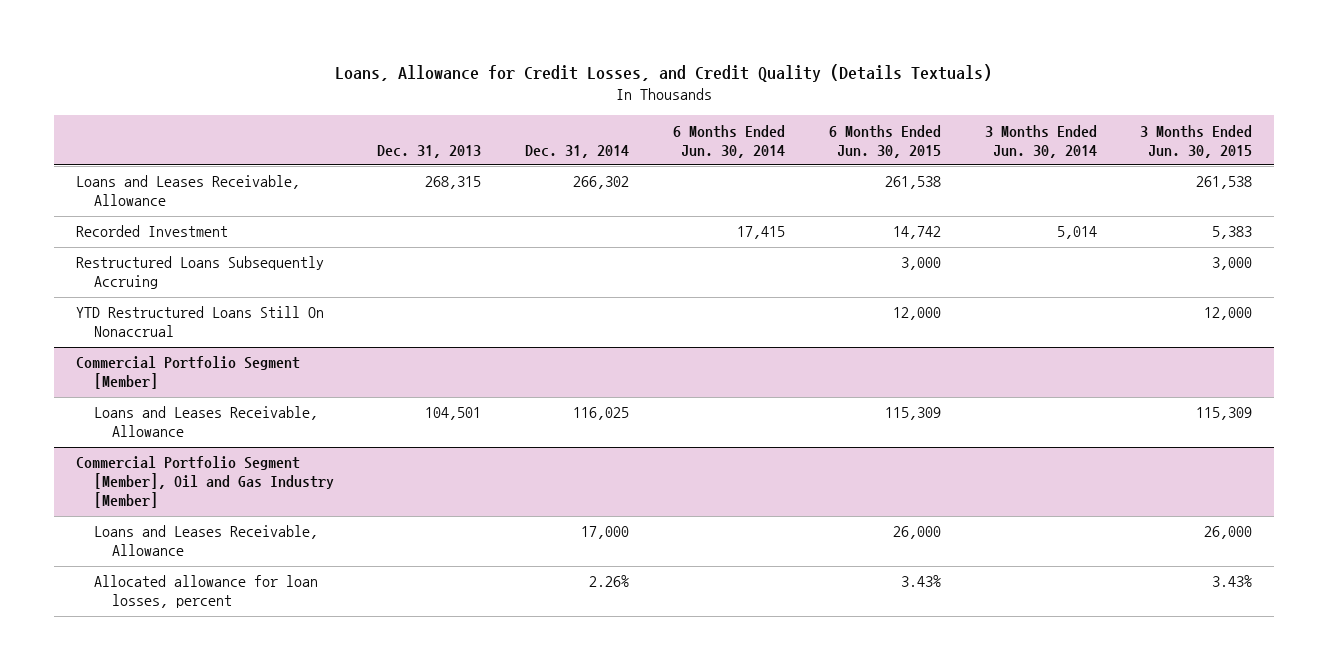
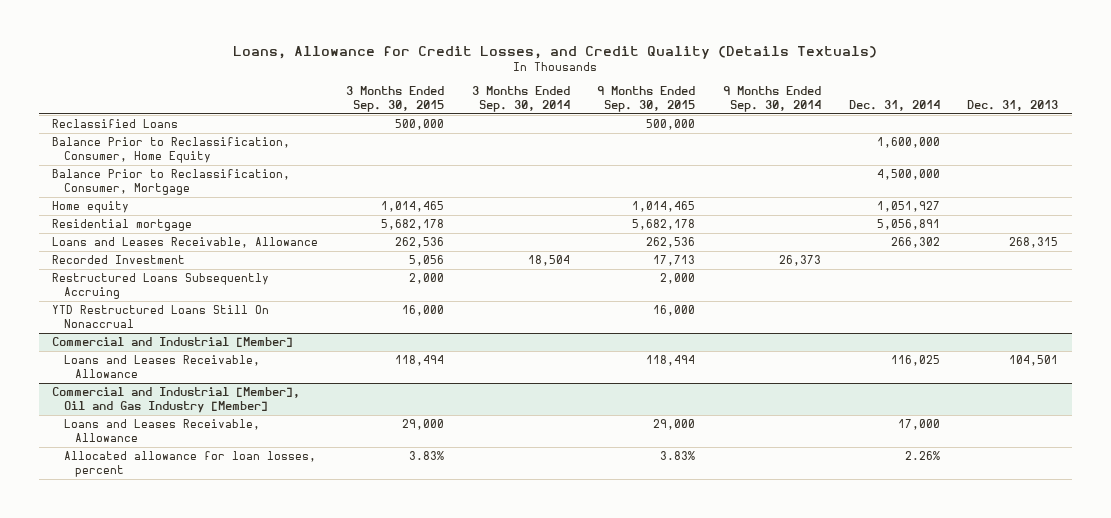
[672,124,785,158] 6 Months Ended Jun. 30, 2014 -> none
[828,124,941,158] 6 Months Ended Jun. 30, 2015 -> none
[984,124,1097,158] 3 Months Ended Jun. 30, 2014 -> none
[1140,124,1253,158] 3 Months Ended Jun. 30, 2015 -> none
none -> [346,86,445,113] 3 Months Ended Sep. 30, 2015
none -> [471,86,570,113] 3 Months Ended Sep. 30, 2014
none -> [597,86,696,113] 9 Months Ended Sep. 30, 2015
none -> [722,86,821,113] 9 Months Ended Sep. 30, 2014
none -> [52,119,179,129] Reclassified Loans
none -> [52,137,291,163] Balance Prior to Reclassification, Consumer, Home Equity
none -> [52,169,291,195] Balance Prior to Reclassification, Consumer, Mortgage
none -> [52,201,130,214] Home equity
none -> [52,219,193,232] Residential mortgage
[75,356,300,390] Commercial Portfolio Segment [Member] -> [52,337,294,348] Commercial and Industrial [Member]
[75,456,334,509] Commercial Portfolio Segment [Member], Oil and Gas Industry [Member] -> [52,387,301,413] Commercial and Industrial [Member], Oil and Gas Industry [Member]

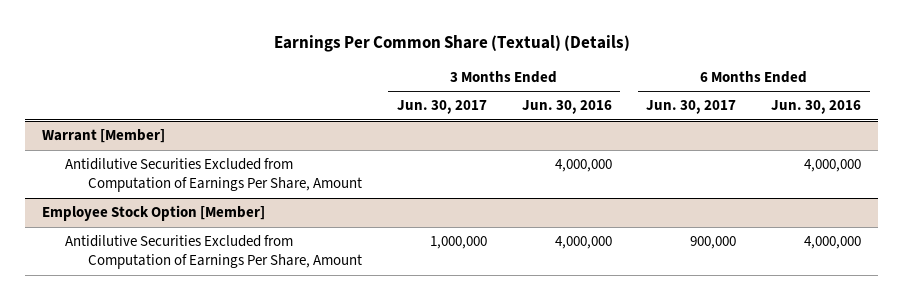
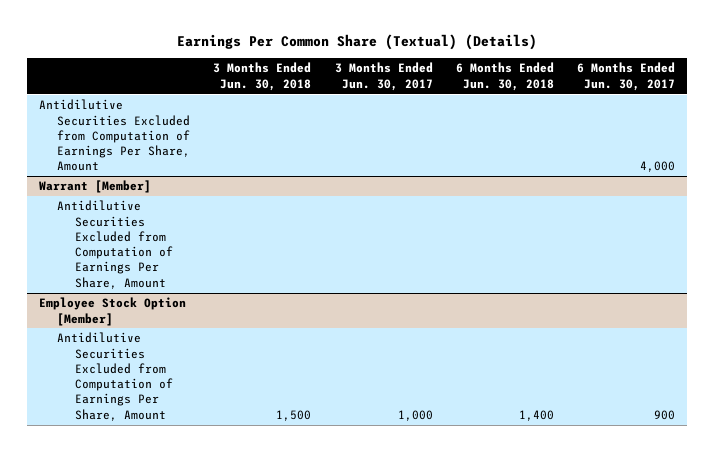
[521,100,612,115] Jun. 30, 2016 -> none
[770,100,861,115] Jun. 30, 2016 -> none
none -> [213,62,312,91] 3 Months Ended Jun. 30, 2018
none -> [456,62,555,91] 6 Months Ended Jun. 30, 2018
none -> [39,99,190,172] Antidilutive Securities Excluded from Computation of Earnings Per Share, Amount
[430,236,488,250] 1,000,000 -> [397,409,433,421] 1,000
[690,236,737,250] 900,000 -> [654,409,676,420] 900

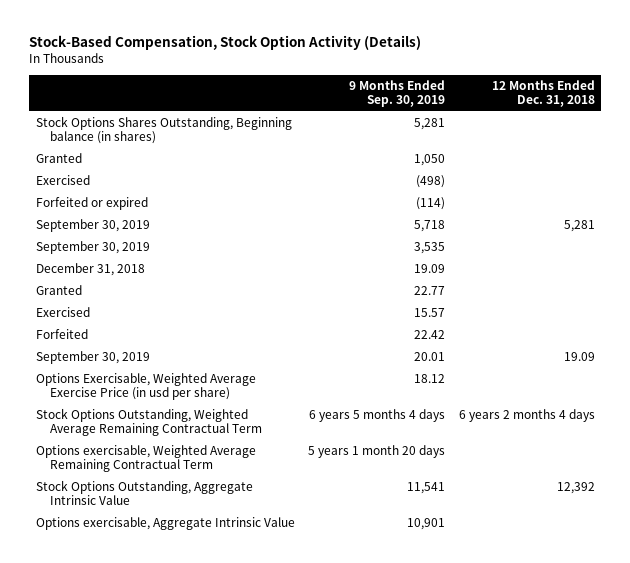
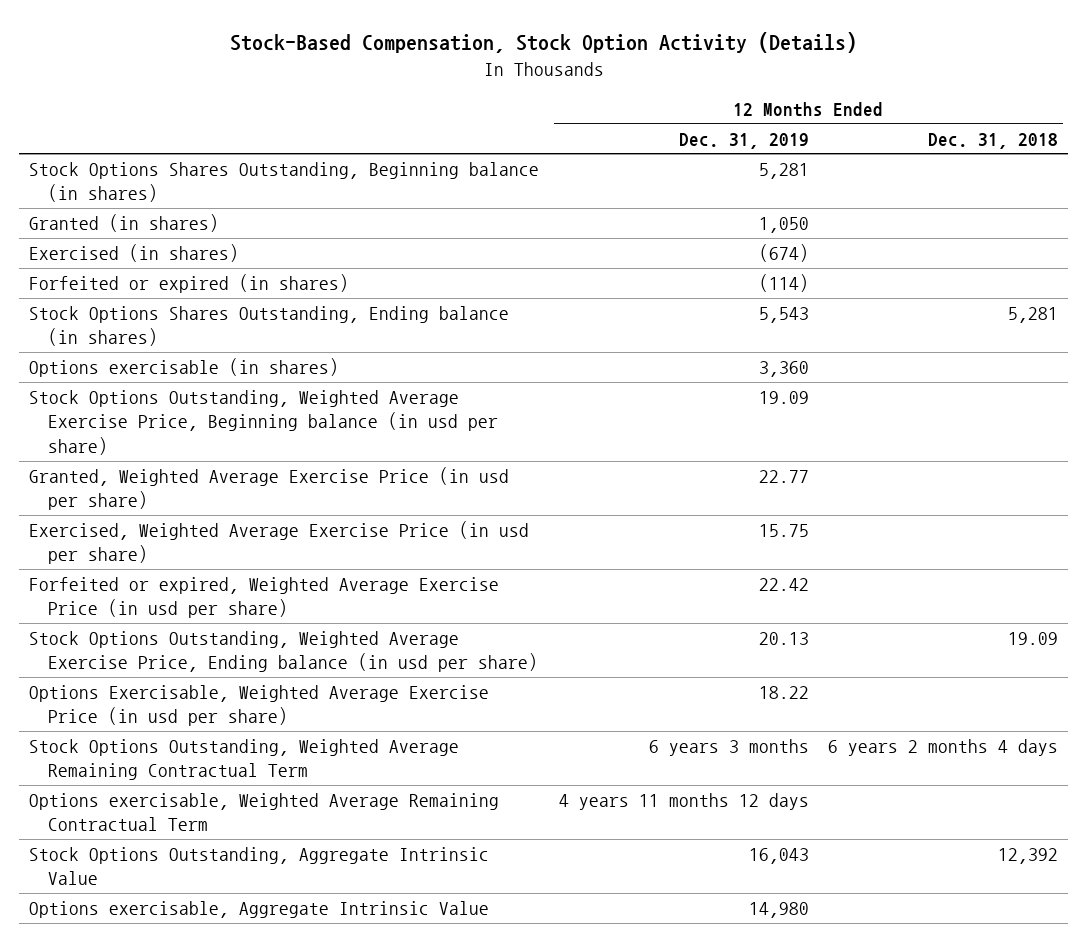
[349,80,446,107] 9 Months Ended Sep. 30, 2019 -> none
none -> [678,132,809,149] Dec. 31, 2019
[35,153,82,164] Granted -> [29,213,220,232] Granted (in shares)
[35,175,90,186] Exercised -> [29,243,240,262] Exercised (in shares)
[35,197,148,211] Forfeited or expired -> [29,273,350,293] Forfeited or expired (in shares)
[35,219,150,233] September 30, 2019 -> [29,305,510,347] Stock Options Shares Outstanding, Ending balance (in shares)
[35,241,150,255] September 30, 2019 -> [29,357,340,377] Options exercisable (in shares)
[35,263,145,277] December 31, 2018 -> [29,389,498,455] Stock Options Outstanding, Weighted Average Exercise Price, Beginning balance (in usd per share)
[35,285,82,296] Granted -> [29,466,510,511] Granted, Weighted Average Exercise Price (in usd per share)
[35,307,90,318] Exercised -> [29,520,530,565] Exercised, Weighted Average Exercise Price (in usd per share)
[35,329,88,340] Forfeited -> [29,576,500,619] Forfeited or expired, Weighted Average Exercise Price (in usd per share)
[35,351,150,365] September 30, 2019 -> [29,630,538,673] Stock Options Outstanding, Weighted Average Exercise Price, Ending balance (in usd per share)

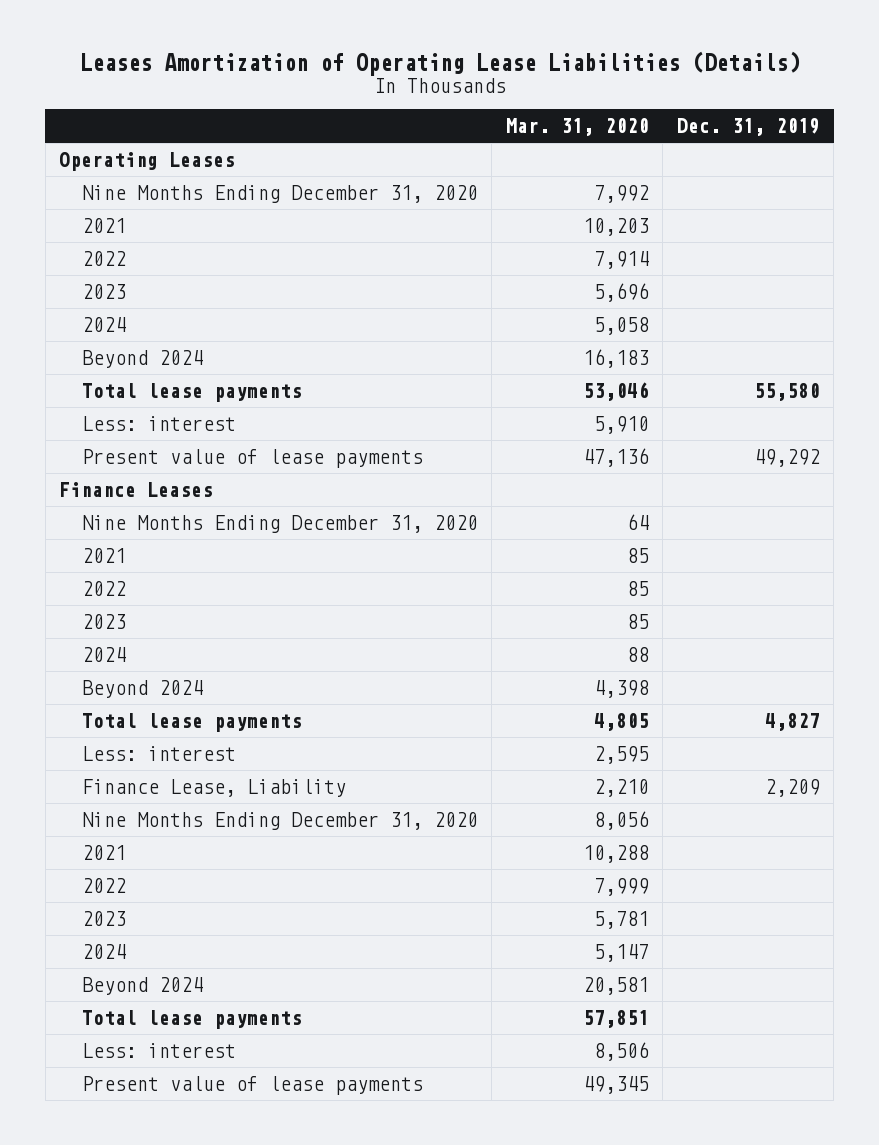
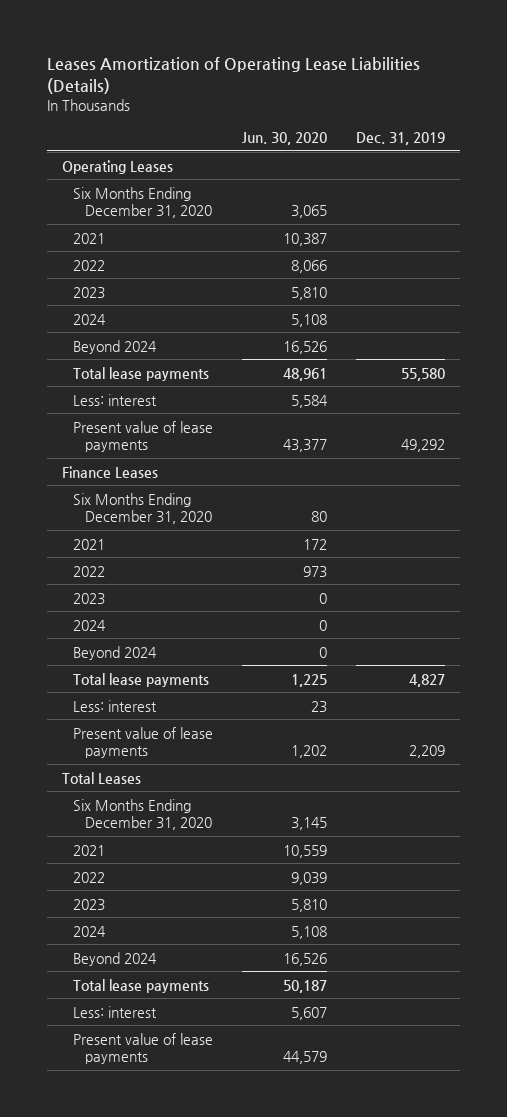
[505,117,649,136] Mar. 31, 2020 -> none
none -> [242,132,328,146] Jun. 30, 2020
[81,185,478,204] Nine Months Ending December 31, 2020 -> [73,186,213,219] Six Months Ending December 31, 2020
[81,515,478,534] Nine Months Ending December 31, 2020 -> [73,492,213,525] Six Months Ending December 31, 2020
[81,779,346,798] Finance Lease, Liability -> [73,726,214,759] Present value of lease payments
none -> [61,771,141,784] Total Leases
[81,812,478,831] Nine Months Ending December 31, 2020 -> [73,798,213,831] Six Months Ending December 31, 2020

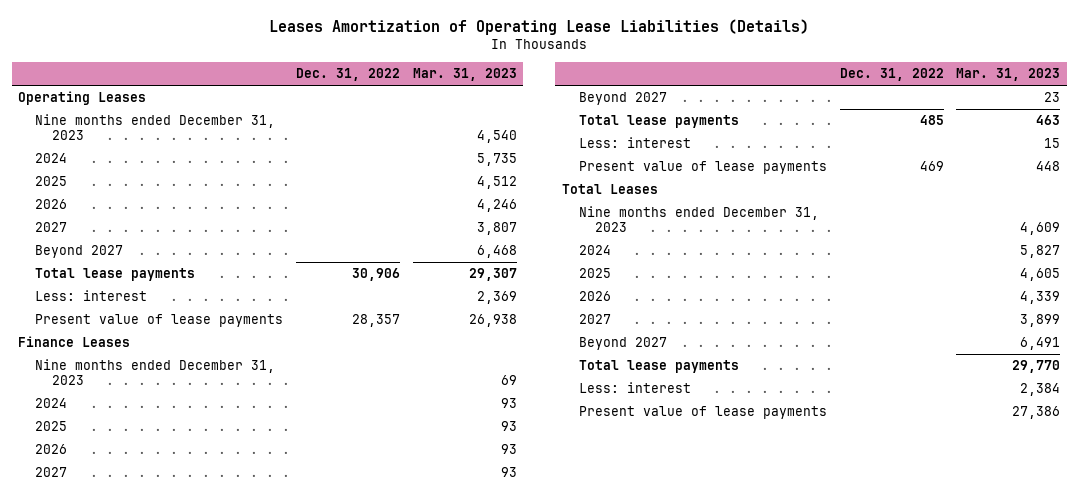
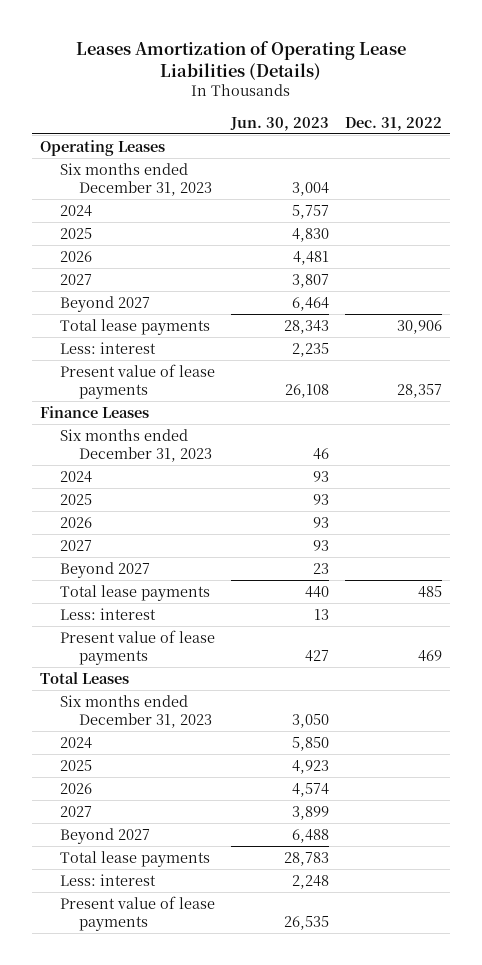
[412,68,517,82] Mar. 31, 2023 -> none
none -> [229,116,329,131] Jun. 30, 2023
[35,114,276,141] Nine months ended December 31, 2023 -> [59,162,212,196] Six months ended December 31, 2023
[35,359,276,386] Nine months ended December 31, 2023 -> [59,428,212,462] Six months ended December 31, 2023
[578,206,819,233] Nine months ended December 31, 2023 -> [59,694,212,728] Six months ended December 31, 2023

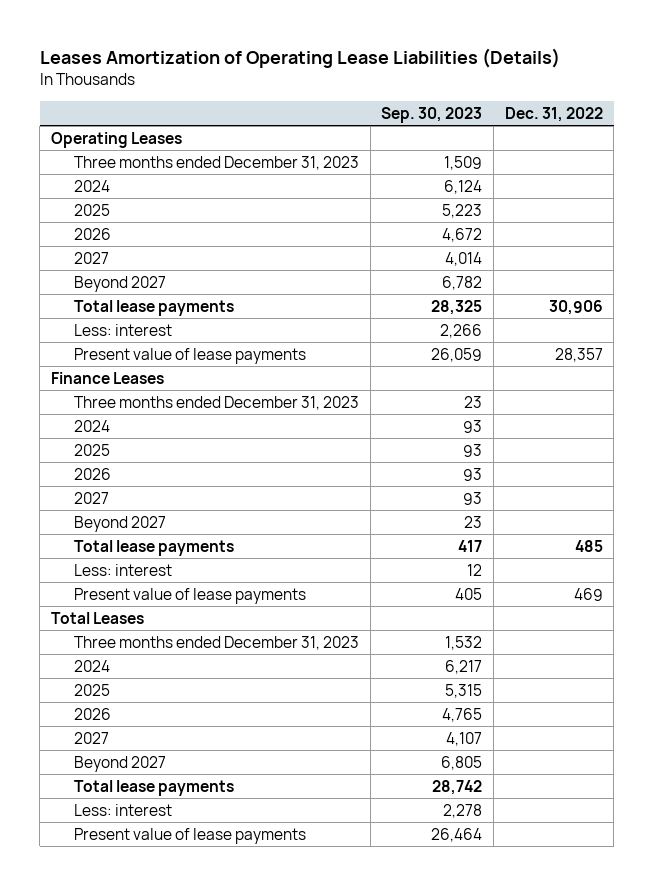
[229,116,329,131] Jun. 30, 2023 -> none
none -> [381,106,483,123] Sep. 30, 2023
[59,162,212,196] Six months ended December 31, 2023 -> [74,155,360,170] Three months ended December 31, 2023
[59,428,212,462] Six months ended December 31, 2023 -> [74,395,360,410] Three months ended December 31, 2023
[59,694,212,728] Six months ended December 31, 2023 -> [74,635,360,650] Three months ended December 31, 2023

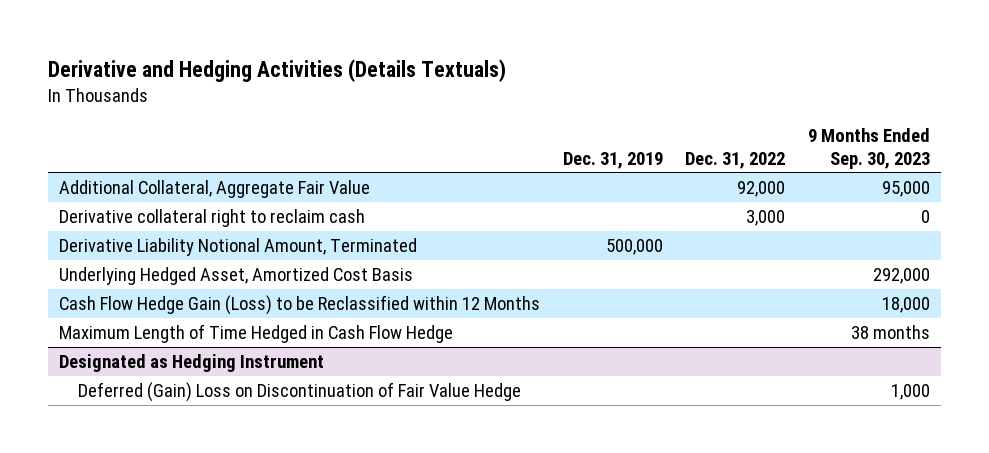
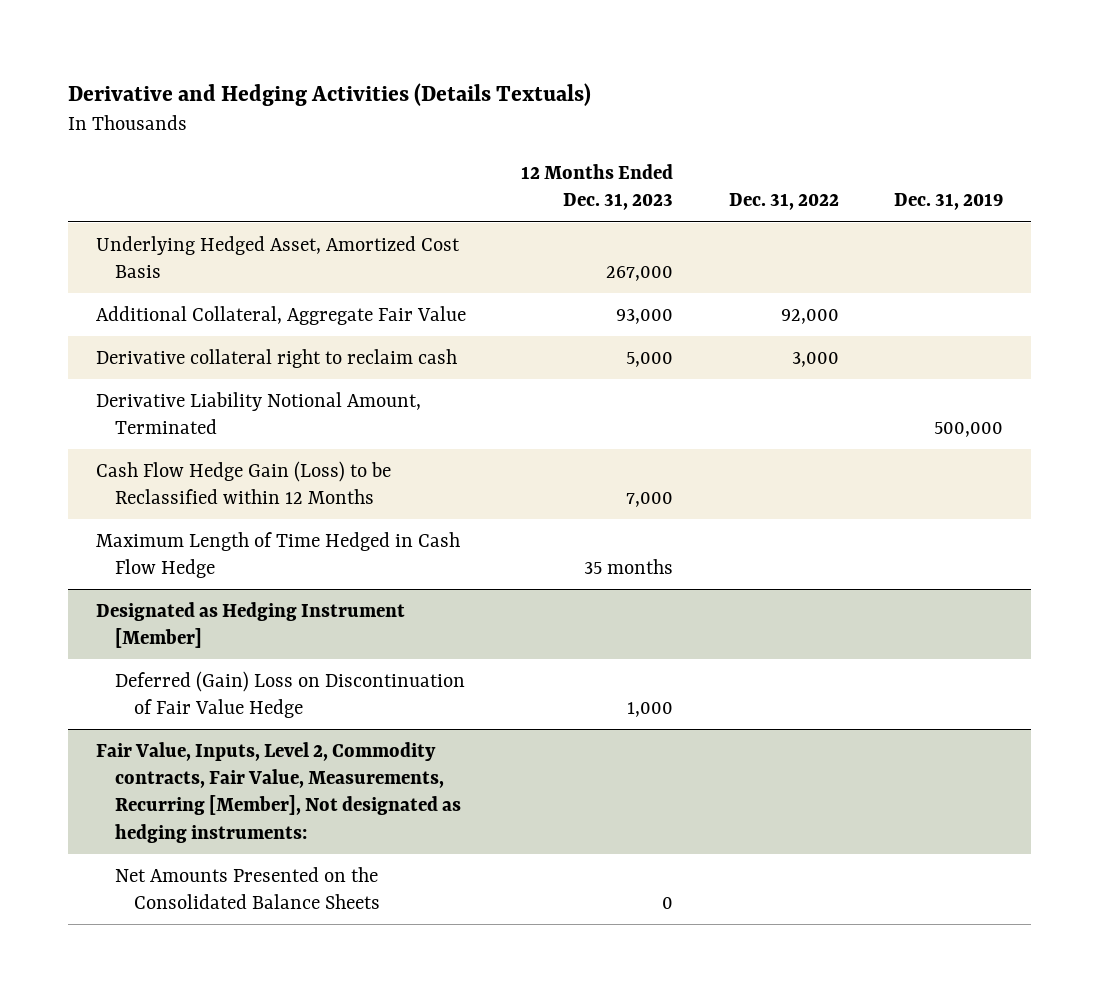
[807,127,930,169] 9 Months Ended Sep. 30, 2023 -> none
none -> [521,164,674,211] 12 Months Ended Dec. 31, 2023
[59,266,414,285] Underlying Hedged Asset, Amortized Cost Basis -> [95,235,460,278] Underlying Hedged Asset, Amortized Cost Basis
[59,353,325,372] Designated as Hedging Instrument -> [95,601,405,648] Designated as Hedging Instrument [Member]
none -> [95,741,461,843] Fair Value, Inputs, Level 2, Commodity contracts, Fair Value, Measurements, Recurring [Member], Not designated as hedging instruments:
none -> [114,866,380,909] Net Amounts Presented on the Consolidated Balance Sheets

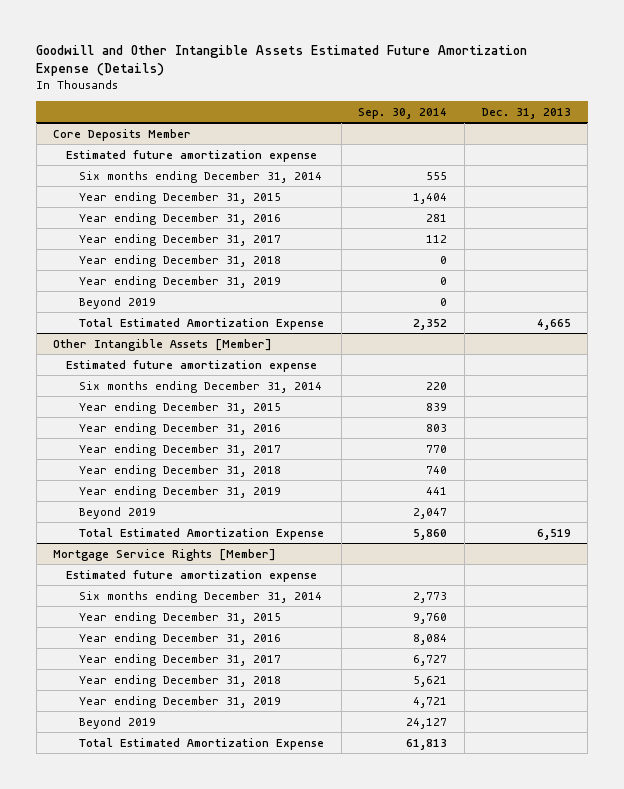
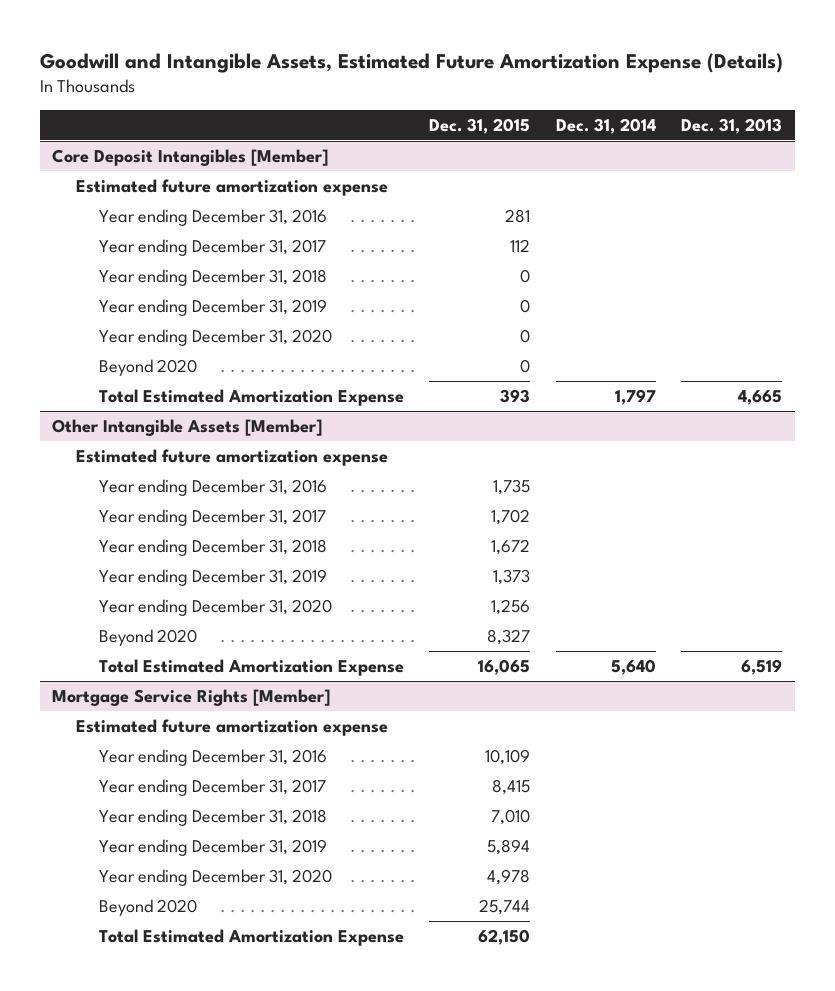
[36,44,528,77] Goodwill and Other Intangible Assets Estimated Future Amortization Expense (Details) -> [39,52,783,73] Goodwill and Intangible Assets, Estimated Future Amortization Expense (Details)
[358,107,448,119] Sep. 30, 2014 -> none
none -> [429,118,531,135] Dec. 31, 2015
none -> [555,118,656,135] Dec. 31, 2014
[53,128,192,141] Core Deposits Member -> [52,148,329,166] Core Deposit Intangibles [Member]
[79,170,323,183] Six months ending December 31, 2014 -> none
[79,191,282,204] Year ending December 31, 2015 -> none
none -> [98,328,332,346] Year ending December 31, 2020
[79,296,157,309] Beyond 2019 -> [98,358,197,376] Beyond 2020
[79,380,323,393] Six months ending December 31, 2014 -> none
[79,401,282,414] Year ending December 31, 2015 -> none
none -> [98,598,332,616] Year ending December 31, 2020
[79,506,157,519] Beyond 2019 -> [98,628,197,646] Beyond 2020
[79,590,323,603] Six months ending December 31, 2014 -> none
[79,611,282,624] Year ending December 31, 2015 -> none
none -> [98,868,332,886] Year ending December 31, 2020
[79,716,157,729] Beyond 2019 -> [98,898,197,916] Beyond 2020

